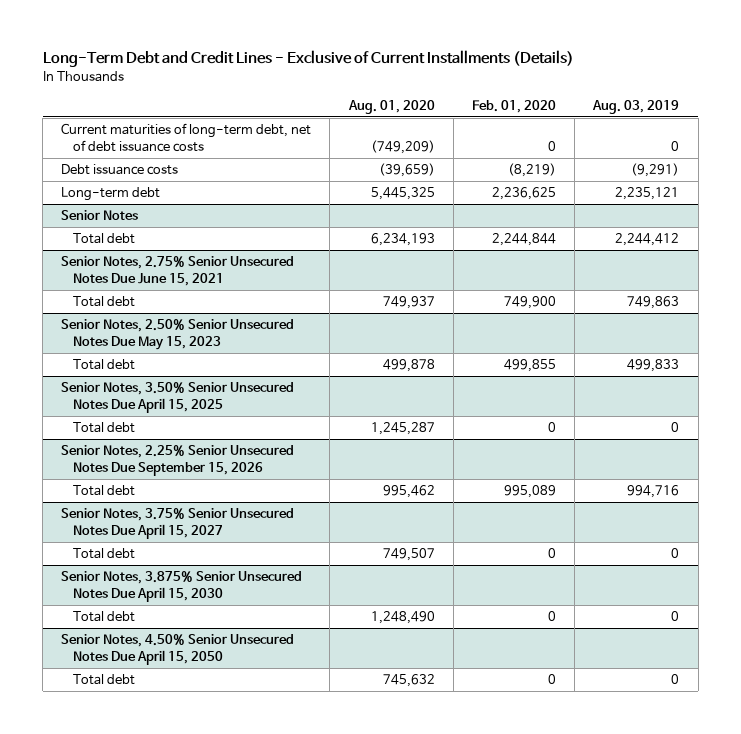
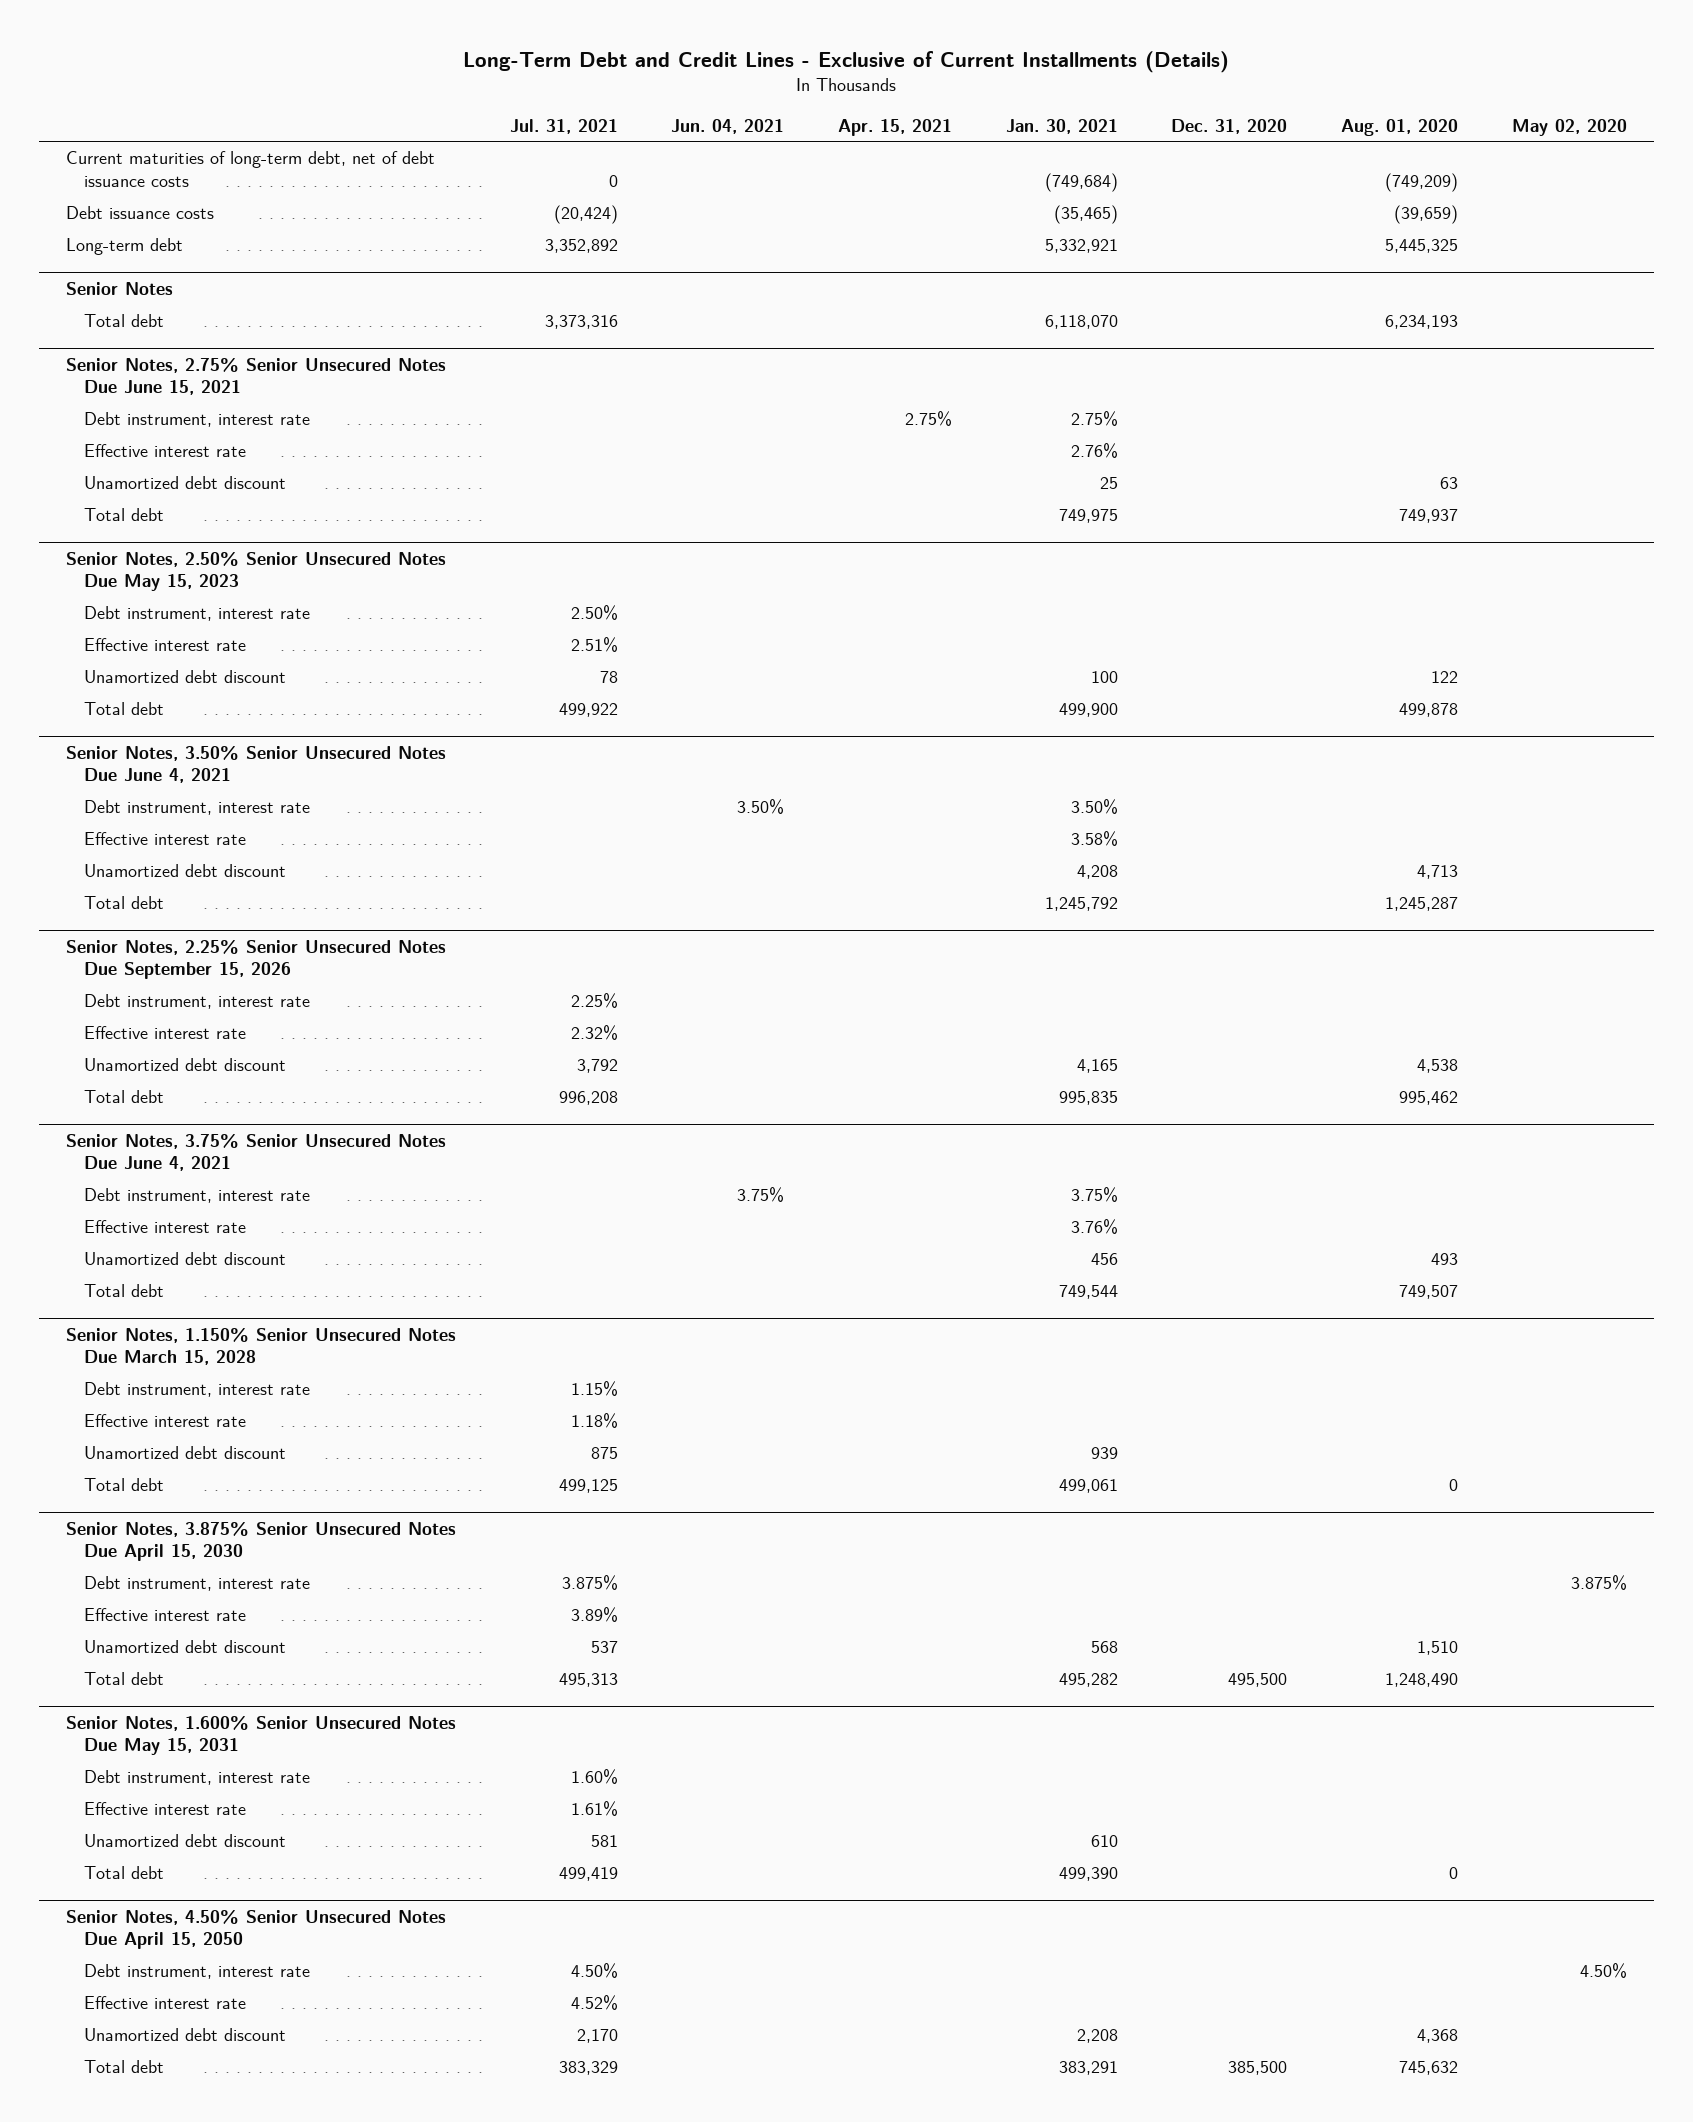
[472,100,557,114] Feb. 01, 2020 -> none
[592,100,680,115] Aug. 03, 2019 -> none
none -> [509,118,618,134] Jul. 31, 2021
none -> [671,118,785,134] Jun. 04, 2021
none -> [838,118,953,136] Apr. 15, 2021
none -> [1005,118,1118,134] Jan. 30, 2021
none -> [1171,118,1288,134] Dec. 31, 2020
none -> [1511,118,1627,136] May 02, 2020
none -> [84,412,311,428] Debt instrument, interest rate
none -> [84,444,247,458] Effective interest rate
none -> [84,476,287,490] Unamortized debt discount
none -> [84,606,311,622] Debt instrument, interest rate
none -> [84,638,247,652] Effective interest rate
none -> [84,670,287,684] Unamortized debt discount
[61,382,295,414] Senior Notes, 3.50% Senior Unsecured Notes Due April 15, 2025 -> [66,745,447,784] Senior Notes, 3.50% Senior Unsecured Notes Due June 4, 2021
none -> [84,800,311,816] Debt instrument, interest rate
none -> [84,832,247,846] Effective interest rate
none -> [84,864,287,878] Unamortized debt discount
none -> [84,994,311,1010] Debt instrument, interest rate
none -> [84,1026,247,1040] Effective interest rate
none -> [84,1058,287,1072] Unamortized debt discount
[61,508,295,540] Senior Notes, 3.75% Senior Unsecured Notes Due April 15, 2027 -> [66,1133,447,1172] Senior Notes, 3.75% Senior Unsecured Notes Due June 4, 2021
none -> [84,1188,311,1204] Debt instrument, interest rate
none -> [84,1220,247,1234] Effective interest rate
none -> [84,1252,287,1266] Unamortized debt discount
none -> [66,1327,457,1366] Senior Notes, 1.150% Senior Unsecured Notes Due March 15, 2028
none -> [84,1382,311,1398] Debt instrument, interest rate
none -> [84,1414,247,1428] Effective interest rate
none -> [84,1446,287,1460] Unamortized debt discount
none -> [84,1478,165,1492] Total debt
none -> [84,1576,311,1592] Debt instrument, interest rate
none -> [84,1608,247,1622] Effective interest rate
none -> [84,1640,287,1654] Unamortized debt discount
none -> [66,1715,457,1756] Senior Notes, 1.600% Senior Unsecured Notes Due May 15, 2031
none -> [84,1770,311,1786] Debt instrument, interest rate
none -> [84,1802,247,1816] Effective interest rate
none -> [84,1834,287,1848] Unamortized debt discount
none -> [84,1866,165,1880] Total debt
none -> [84,1964,311,1980] Debt instrument, interest rate
none -> [84,1996,247,2010] Effective interest rate
none -> [84,2028,287,2042] Unamortized debt discount

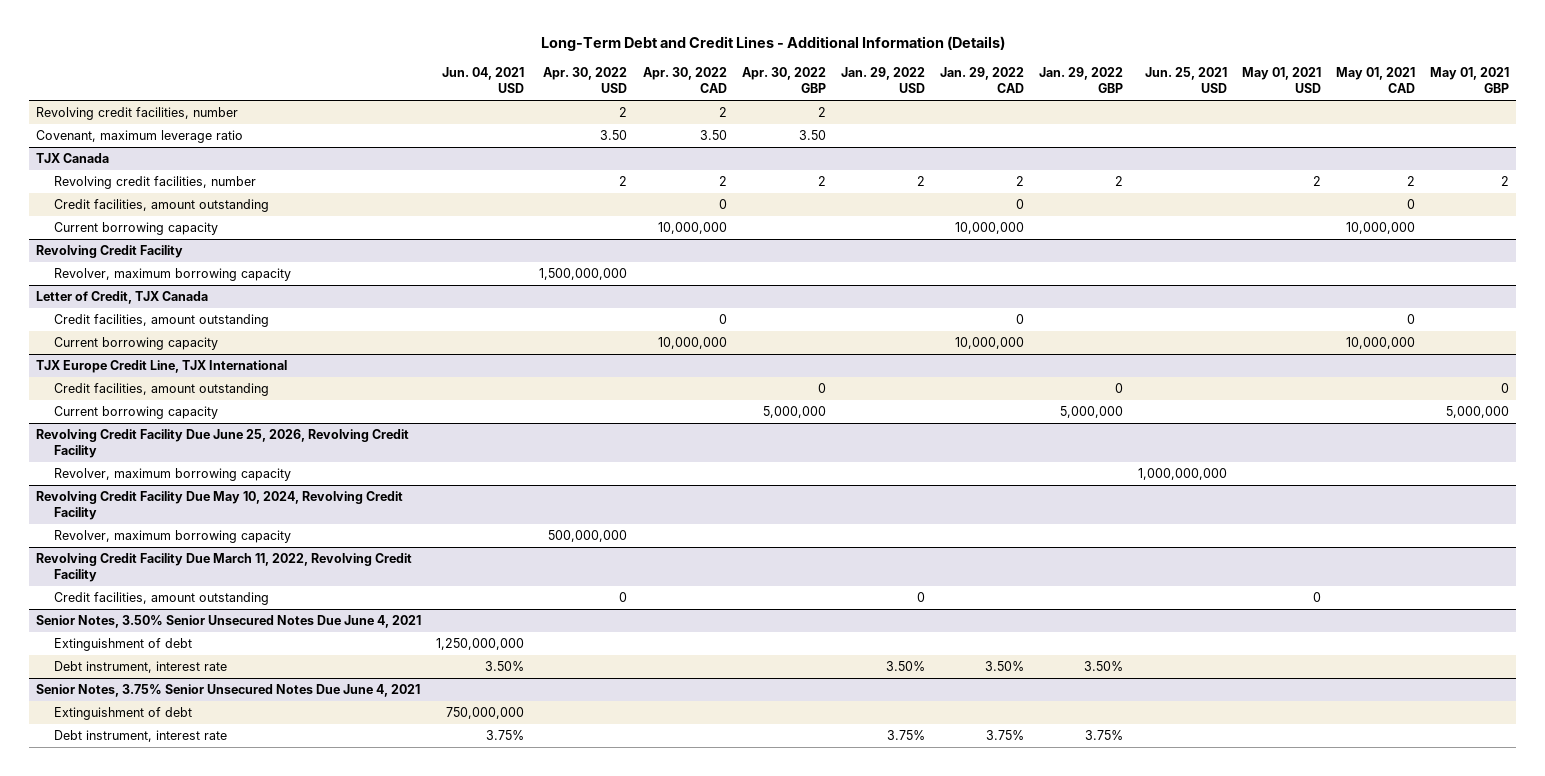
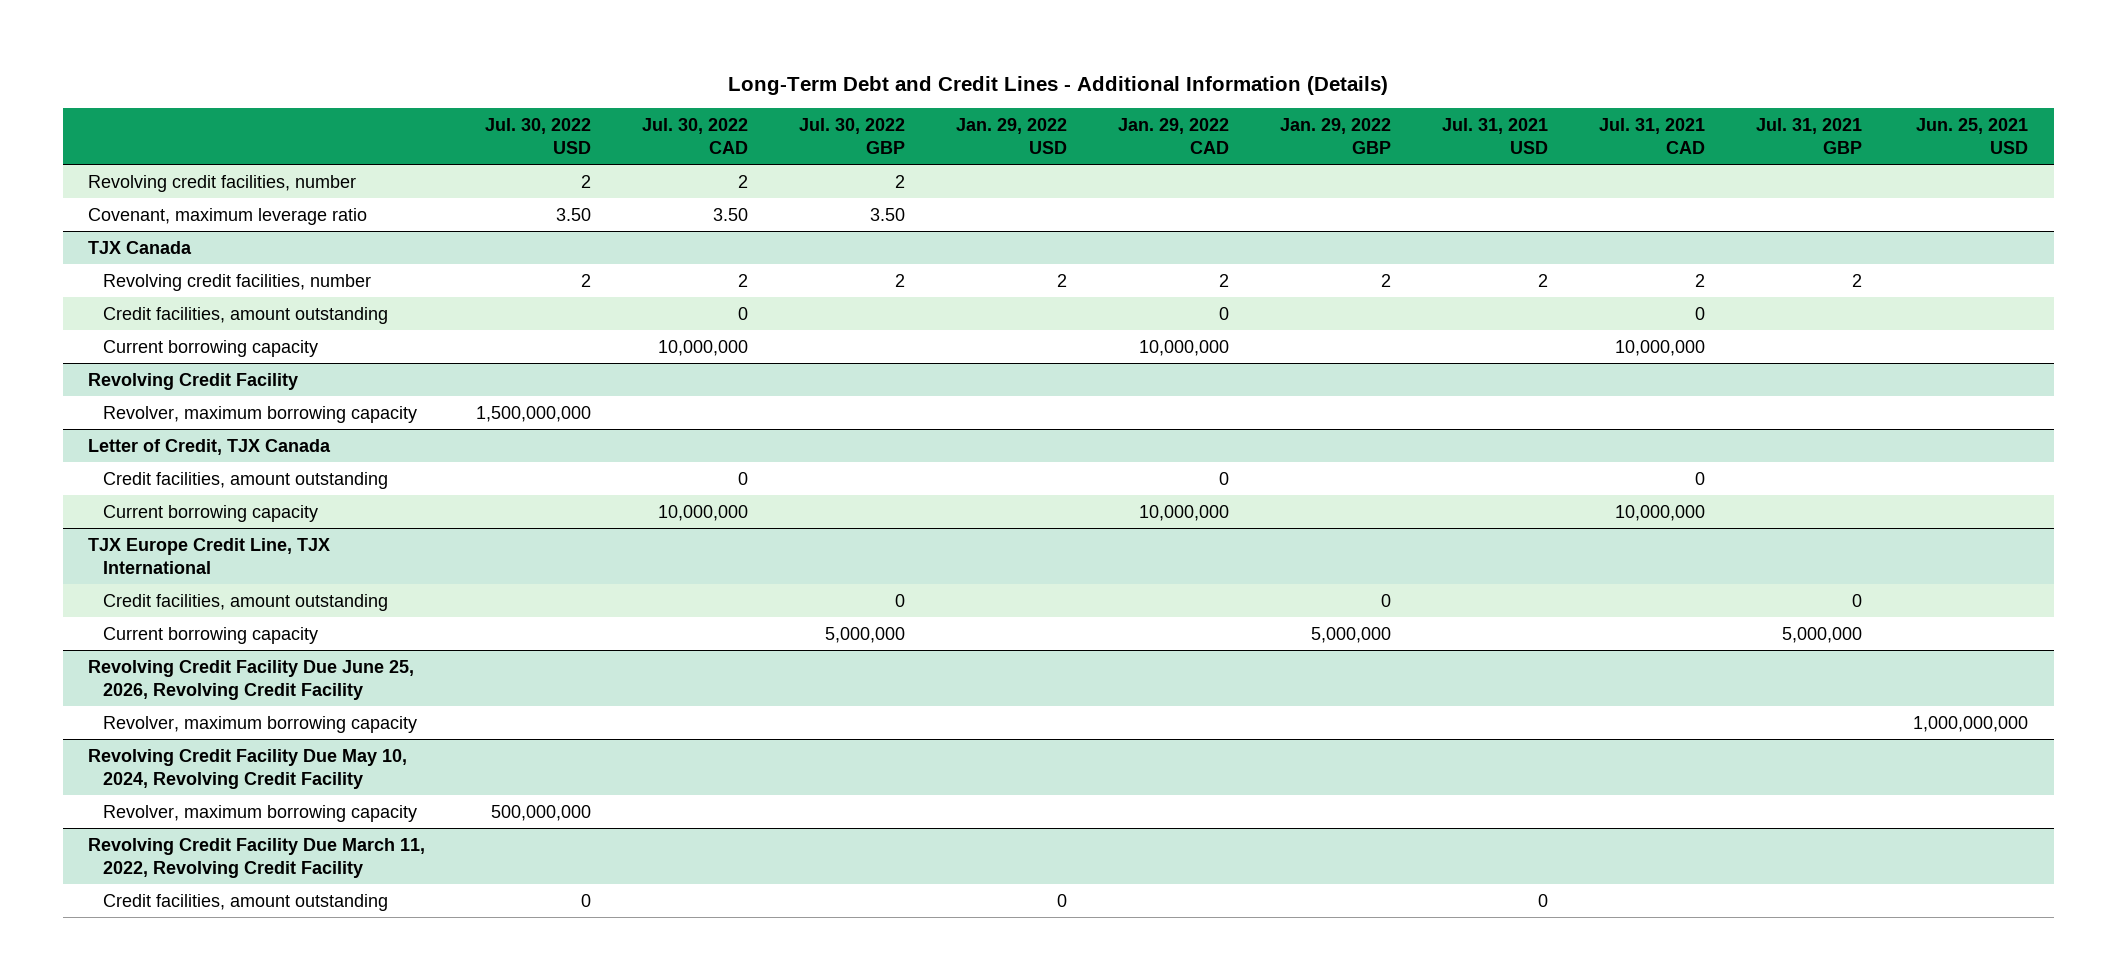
[442,67,525,93] Jun. 04, 2021 USD -> none
[543,67,628,93] Apr. 30, 2022 USD -> none
[642,67,727,93] Apr. 30, 2022 CAD -> none
[741,67,826,93] Apr. 30, 2022 GBP -> none
[1241,67,1321,93] May 01, 2021 USD -> none
[1335,67,1415,93] May 01, 2021 CAD -> none
[1429,67,1509,93] May 01, 2021 GBP -> none
none -> [485,118,592,154] Jul. 30, 2022 USD
none -> [642,118,749,154] Jul. 30, 2022 CAD
none -> [799,118,906,154] Jul. 30, 2022 GBP
none -> [1442,118,1549,154] Jul. 31, 2021 USD
none -> [1599,118,1706,154] Jul. 31, 2021 CAD
none -> [1756,118,1863,154] Jul. 31, 2021 GBP
[36,615,422,629] Senior Notes, 3.50% Senior Unsecured Notes Due June 4, 2021 -> none
[53,638,192,652] Extinguishment of debt -> none
[53,661,227,674] Debt instrument, interest rate -> none
[36,684,421,698] Senior Notes, 3.75% Senior Unsecured Notes Due June 4, 2021 -> none
[53,707,192,721] Extinguishment of debt -> none
[53,730,227,743] Debt instrument, interest rate -> none

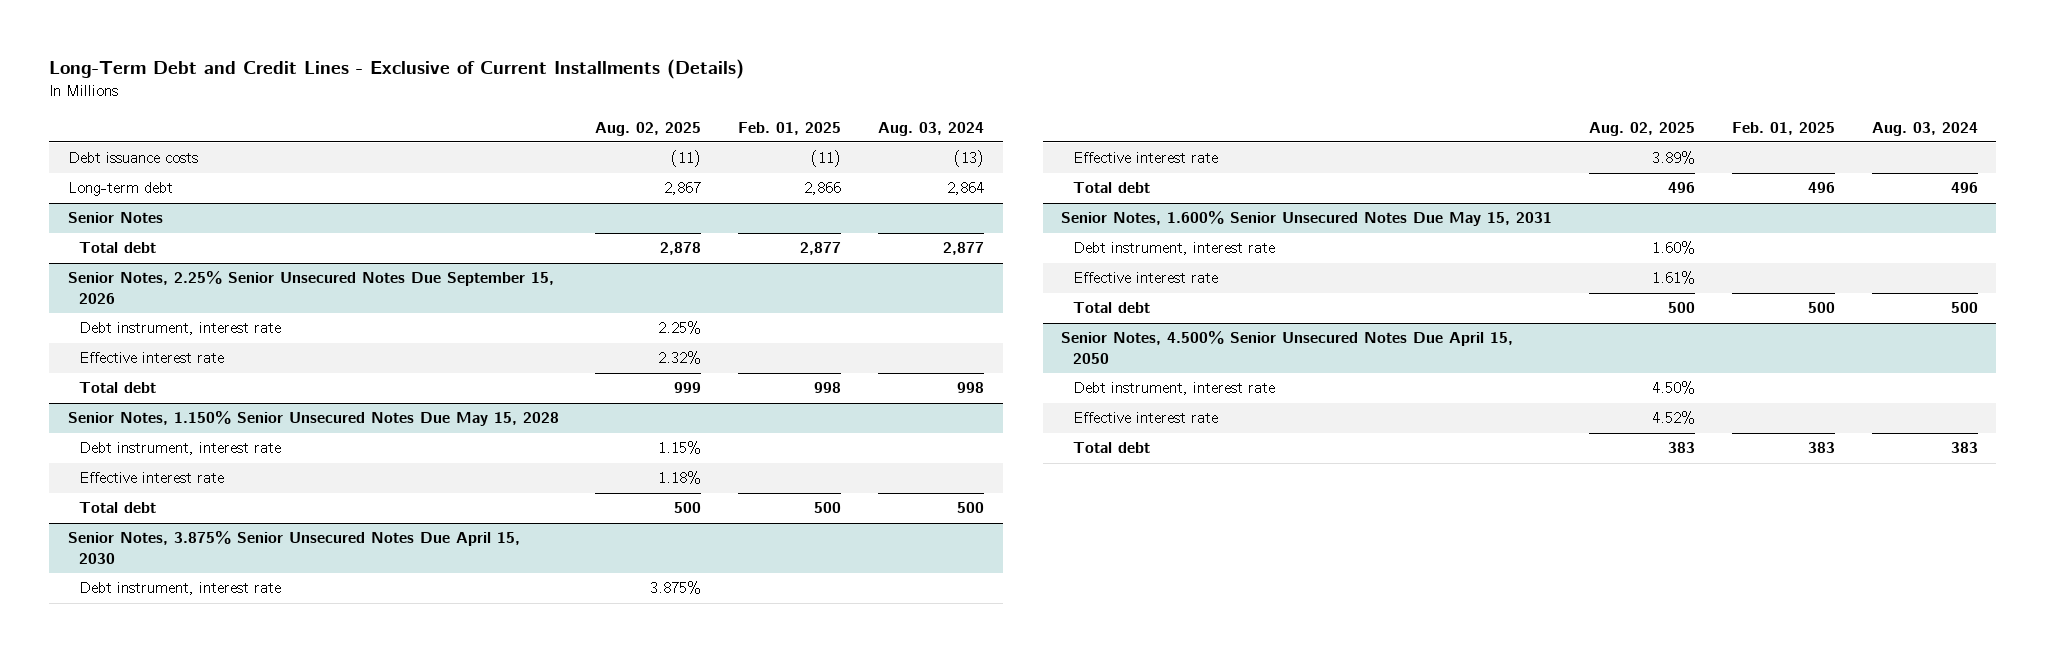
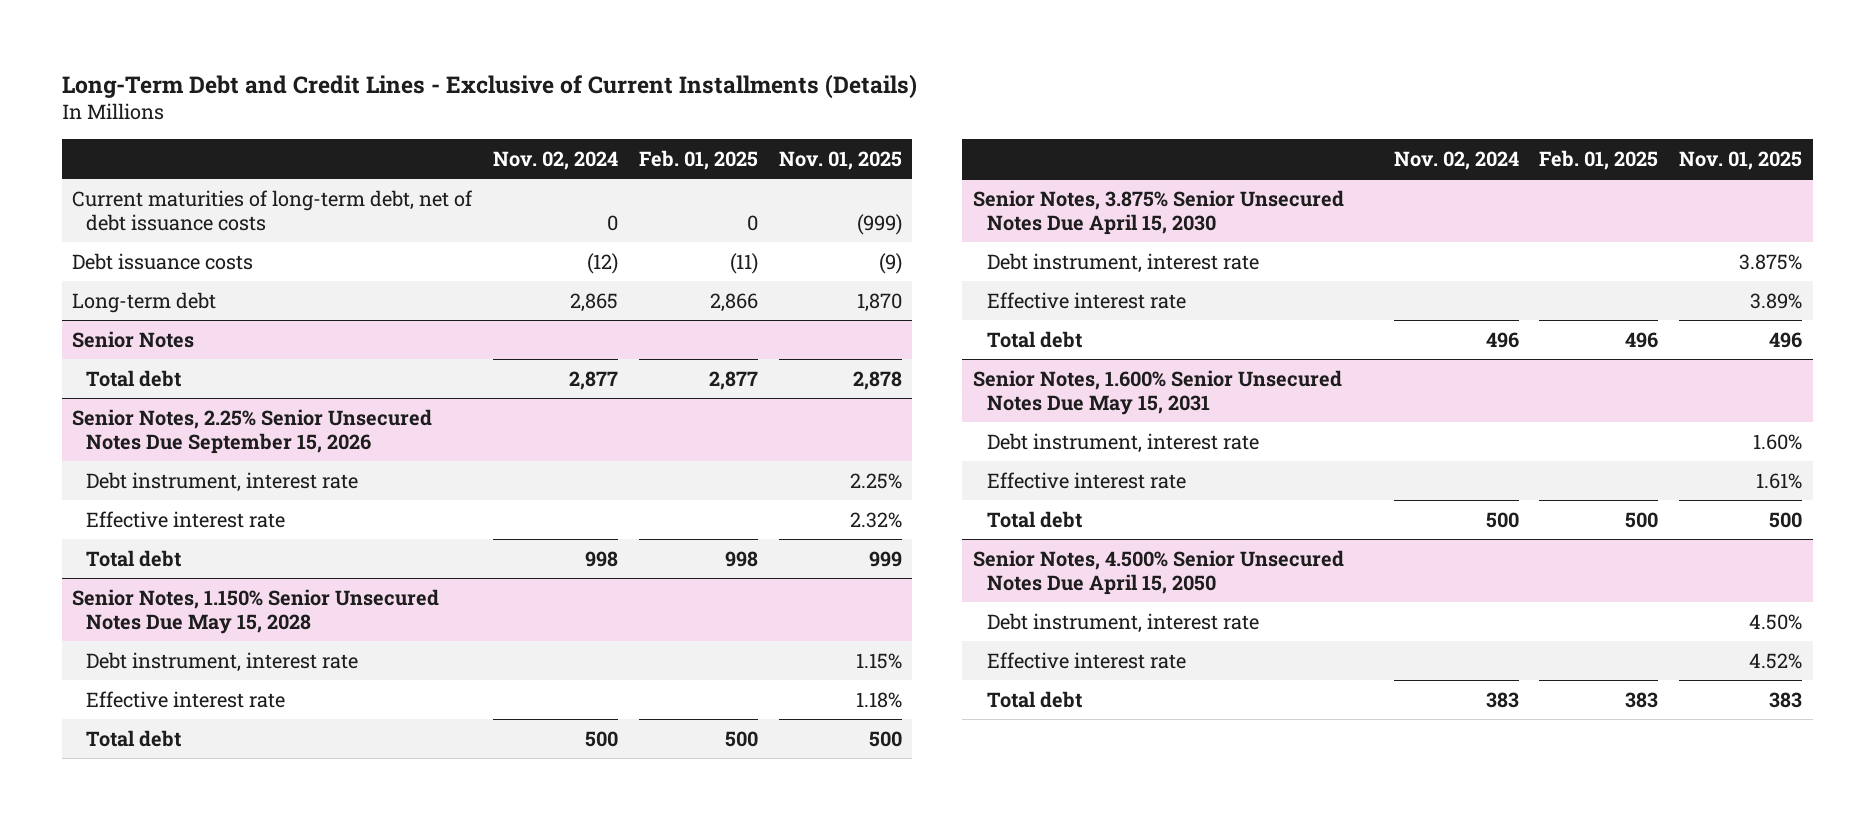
[595,121,702,136] Aug. 02, 2025 -> none
[878,121,985,136] Aug. 03, 2024 -> none
none -> [493,150,619,170] Nov. 02, 2024
none -> [779,150,903,170] Nov. 01, 2025
none -> [72,189,474,231] Current maturities of long-term debt, net of debt issuance costs

